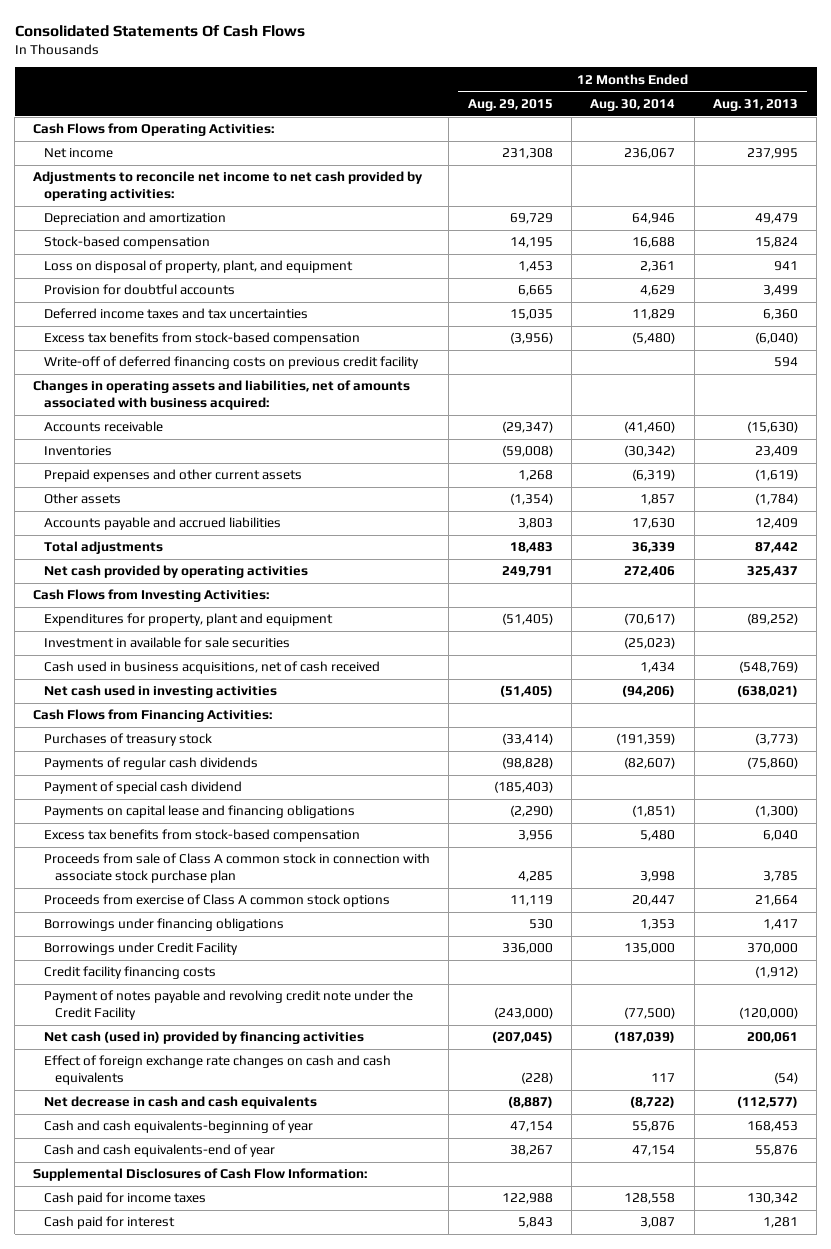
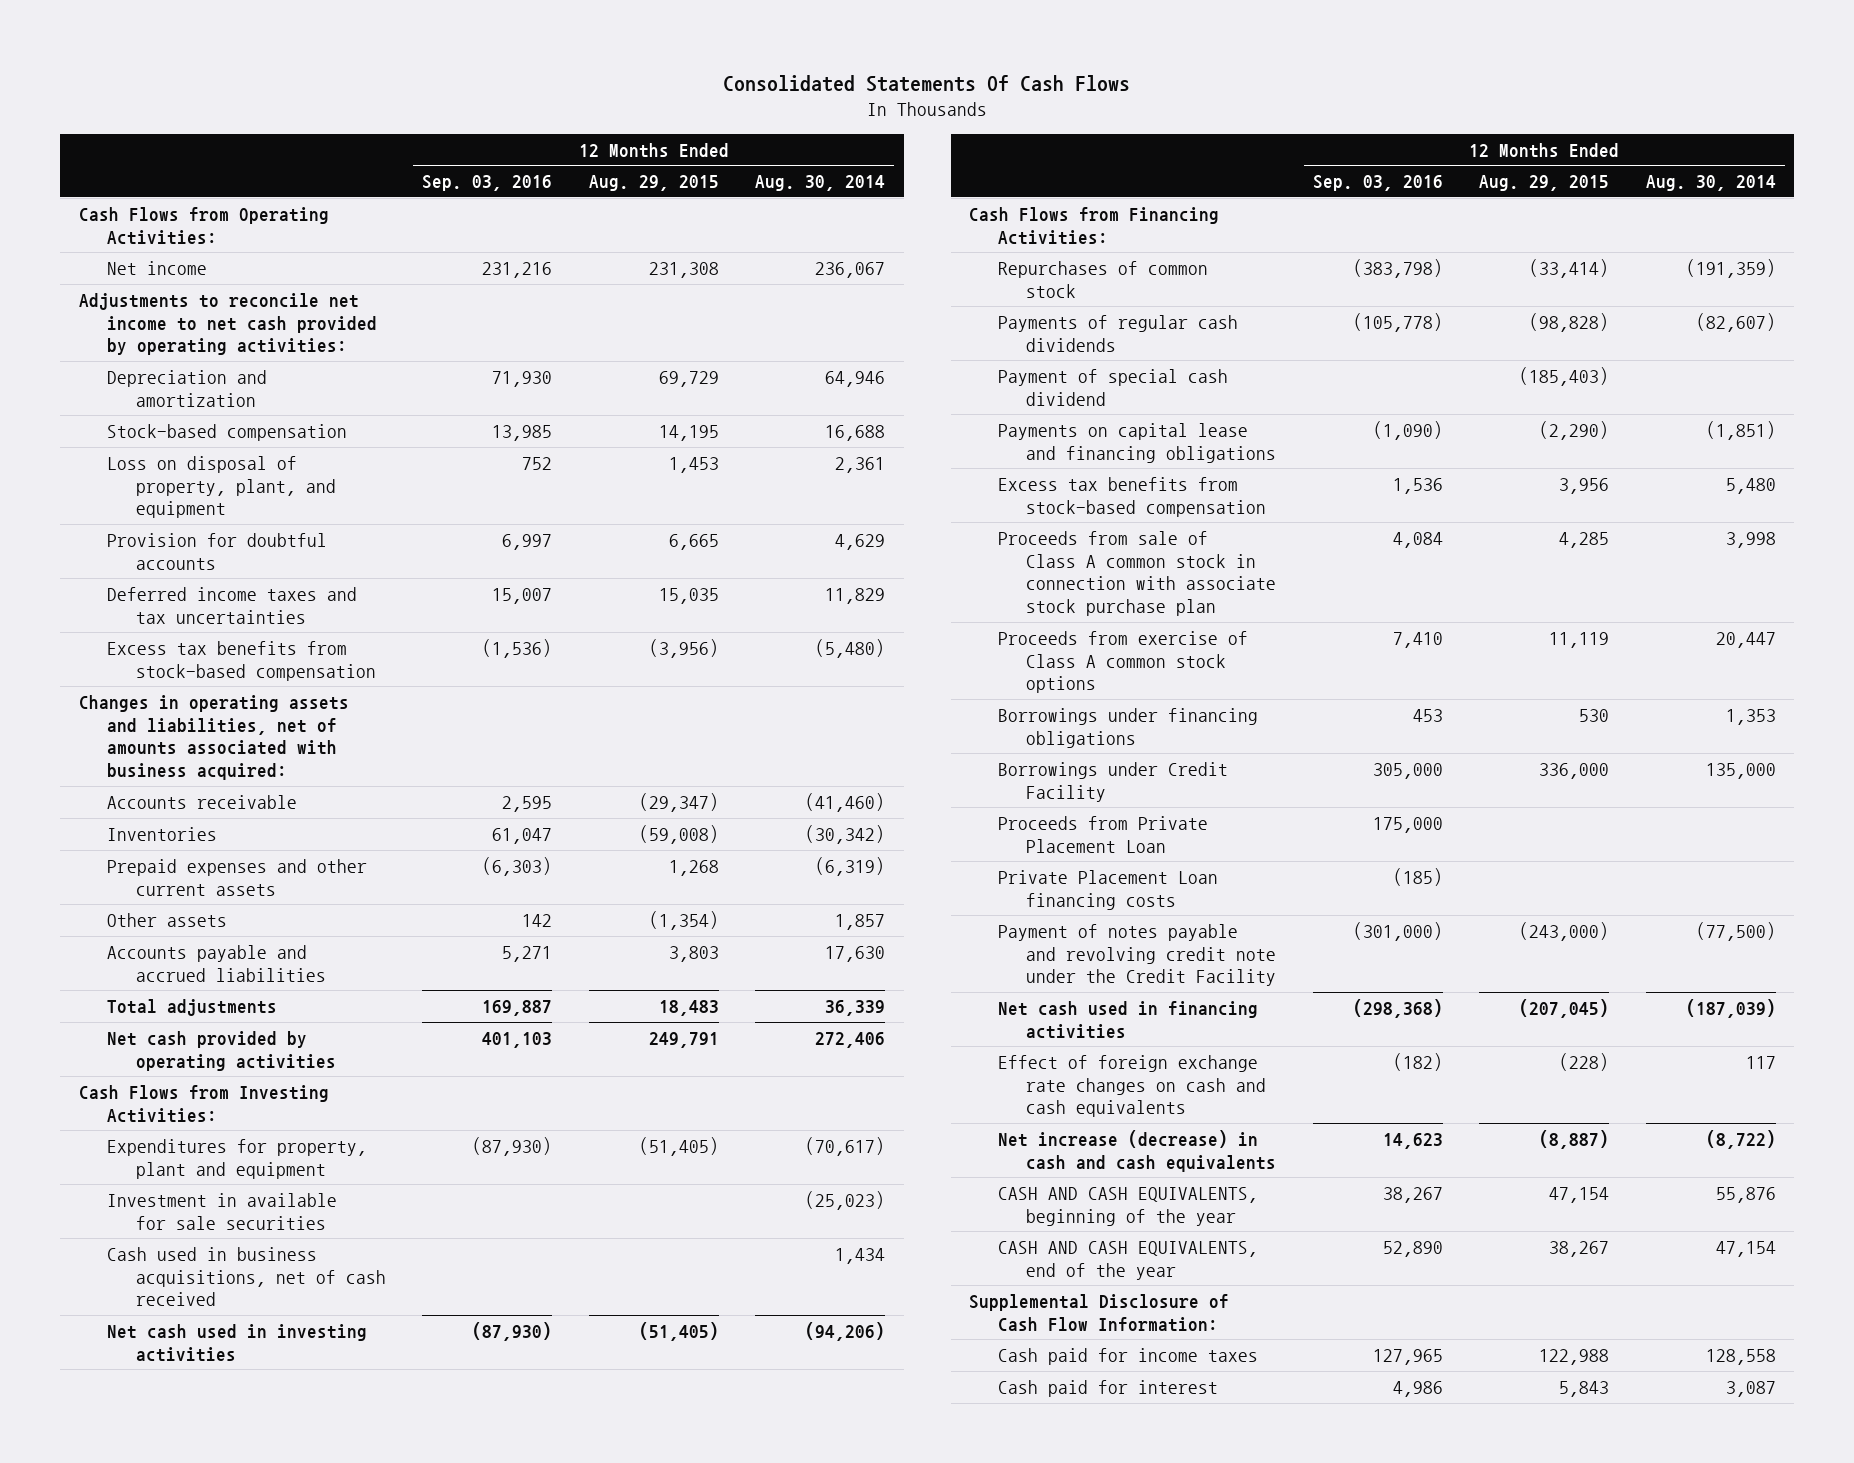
[712,98,798,111] Aug. 31, 2013 -> none
none -> [422,175,553,192] Sep. 03, 2016
[44,356,420,370] Write-off of deferred financing costs on previous credit facility -> none
[44,733,213,747] Purchases of treasury stock -> [997,260,1208,298] Repurchases of common stock
none -> [997,815,1208,853] Proceeds from Private Placement Loan
[44,966,217,980] Credit facility financing costs -> [997,869,1218,910] Private Placement Loan financing costs
[44,1031,365,1045] Net cash (used in) provided by financing activities -> [997,1000,1258,1039] Net cash used in financing activities
[44,1096,318,1110] Net decrease in cash and cash equivalents -> [997,1129,1277,1172] Net increase (decrease) in cash and cash equivalents
[44,1120,314,1134] Cash and cash equivalents-beginning of year -> [997,1186,1258,1226] CASH AND CASH EQUIVALENTS, beginning of the year
[44,1144,276,1158] Cash and cash equivalents-end of year -> [997,1240,1258,1280] CASH AND CASH EQUIVALENTS, end of the year
[33,1168,368,1182] Supplemental Disclosures of Cash Flow Information: -> [968,1293,1229,1332] Supplemental Disclosure of Cash Flow Information:

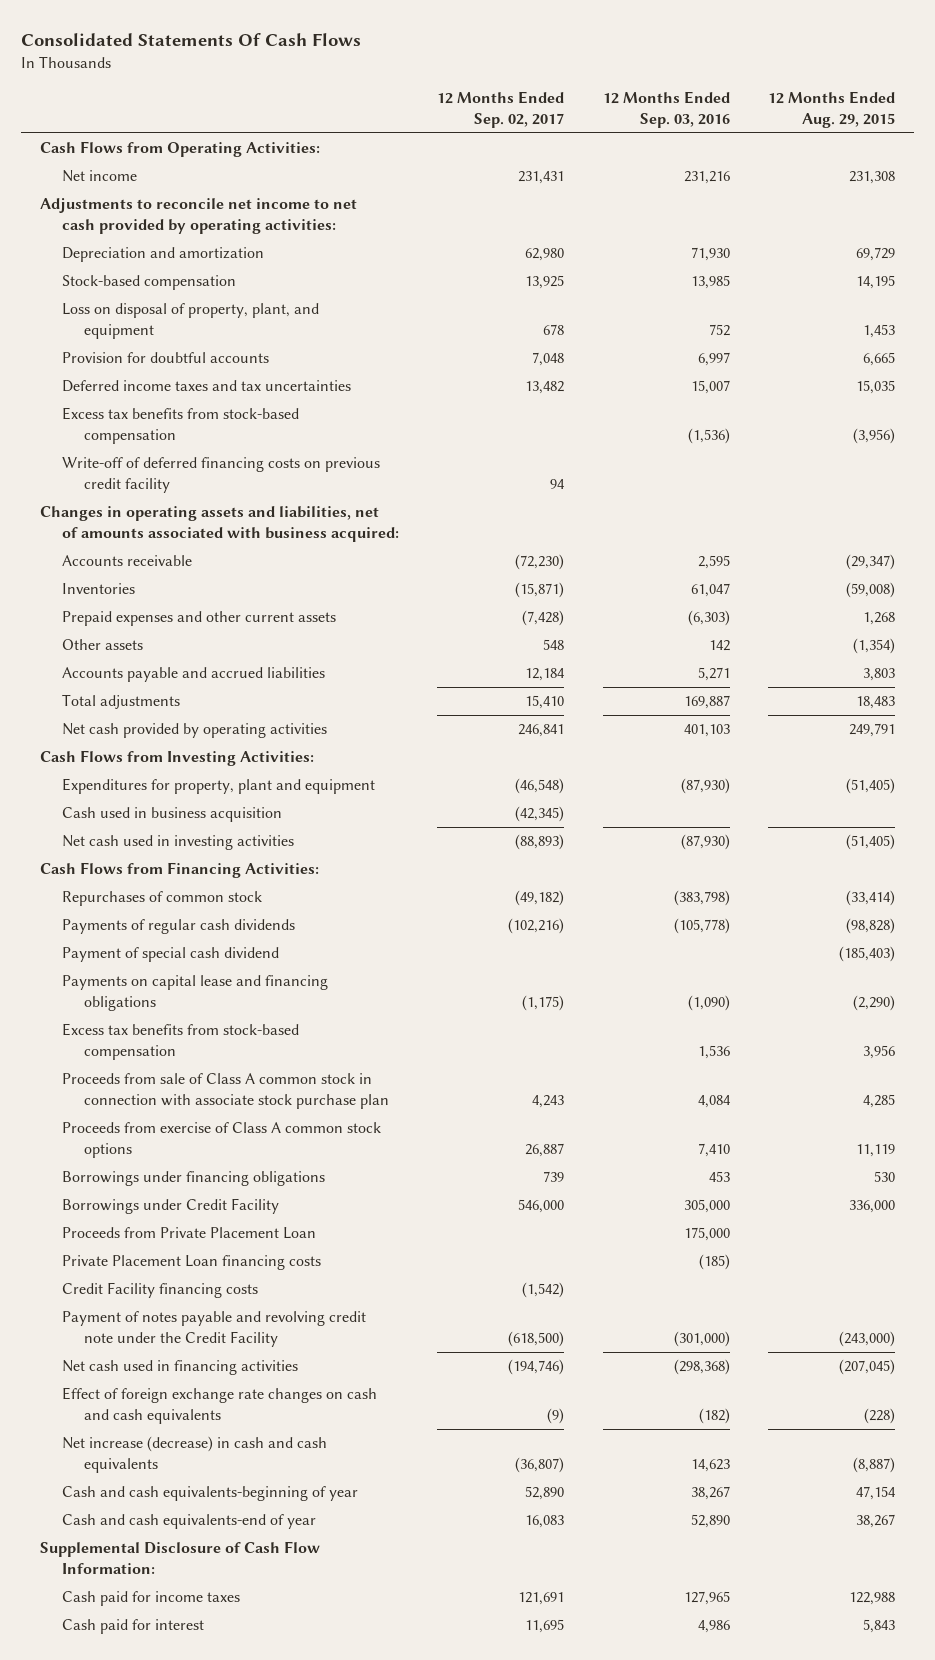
[755,175,886,192] Aug. 30, 2014 -> none
none -> [437,91,565,129] 12 Months Ended Sep. 02, 2017
none -> [62,457,381,494] Write-off of deferred financing costs on previous credit facility
[107,1192,338,1230] Investment in available for sale securities -> none
[107,1246,386,1307] Cash used in business acquisitions, net of cash received -> [62,807,283,823] Cash used in business acquisition
none -> [62,1282,259,1299] Credit Facility financing costs
[997,1186,1258,1226] CASH AND CASH EQUIVALENTS, beginning of the year -> [62,1486,359,1502] Cash and cash equivalents-beginning of year
[997,1240,1258,1280] CASH AND CASH EQUIVALENTS, end of the year -> [62,1514,317,1530] Cash and cash equivalents-end of year

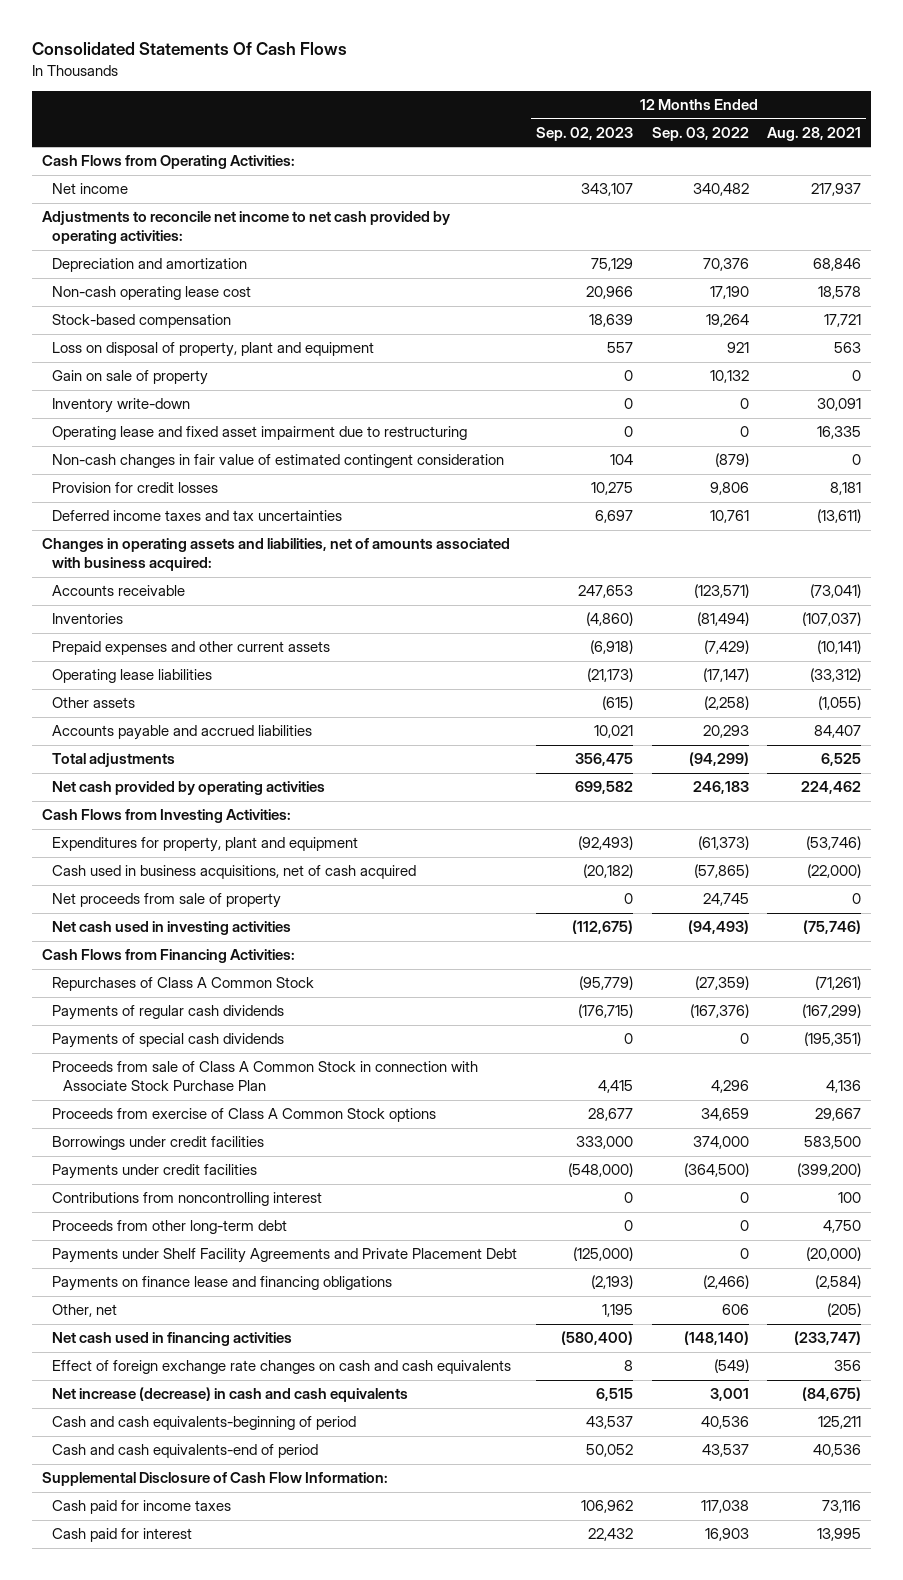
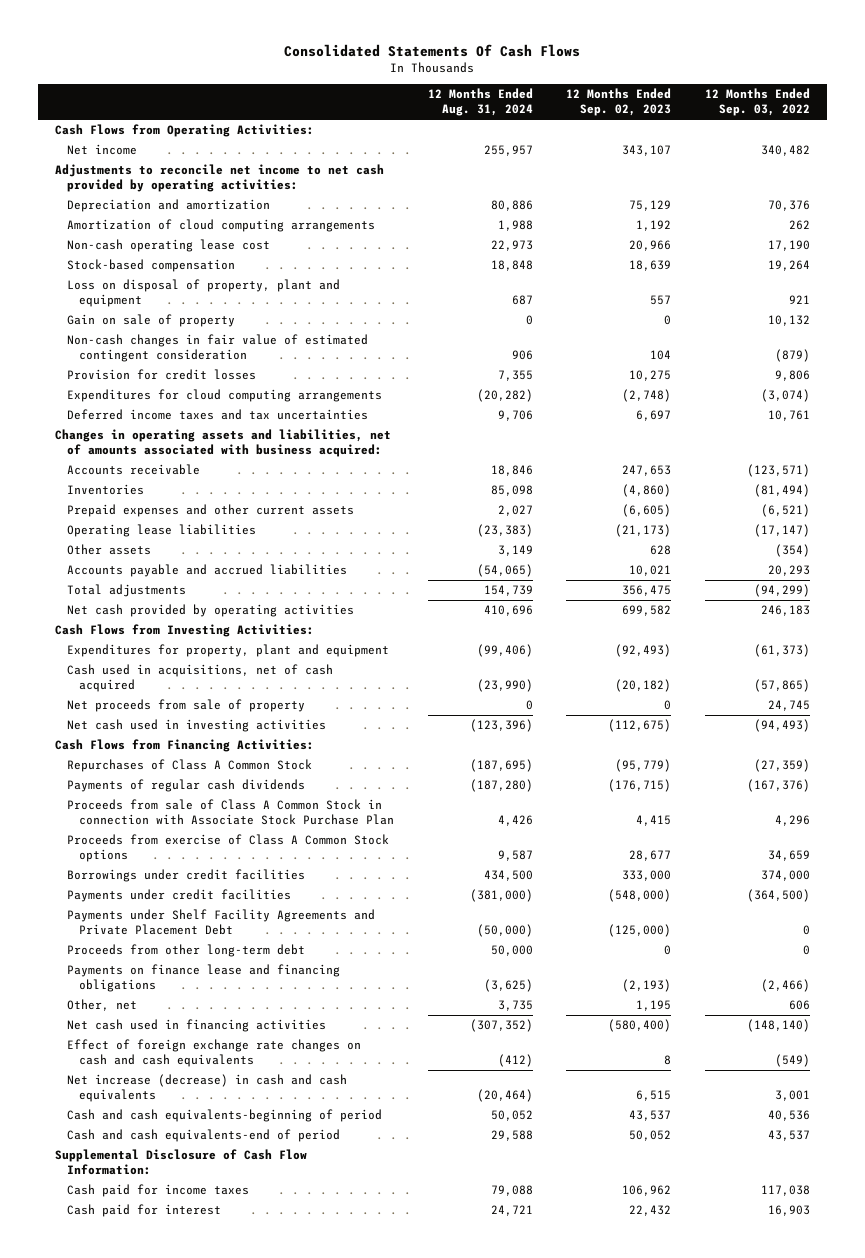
[767,126,862,141] Aug. 28, 2021 -> none
none -> [427,88,533,117] 12 Months Ended Aug. 31, 2024
none -> [66,219,375,233] Amortization of cloud computing arrangements
[52,398,191,414] Inventory write-down -> none
[52,426,468,441] Operating lease and fixed asset impairment due to restructuring -> none
none -> [66,389,382,403] Expenditures for cloud computing arrangements
[590,640,634,655] (6,918) -> [622,504,672,518] (6,605)
[703,640,749,655] (7,429) -> [761,504,811,518] (6,521)
[602,696,634,711] (615) -> [650,545,672,556] 628
[703,696,749,711] (2,258) -> [775,544,811,558] (354)
[52,865,417,880] Cash used in business acquisitions, net of cash acquired -> [66,664,333,693] Cash used in acquisitions, net of cash acquired
[52,1033,285,1049] Payments of special cash dividends -> none
[52,1192,323,1207] Contributions from noncontrolling interest -> none
[52,1220,288,1235] Proceeds from other long-term debt -> [66,944,305,958] Proceeds from other long-term debt

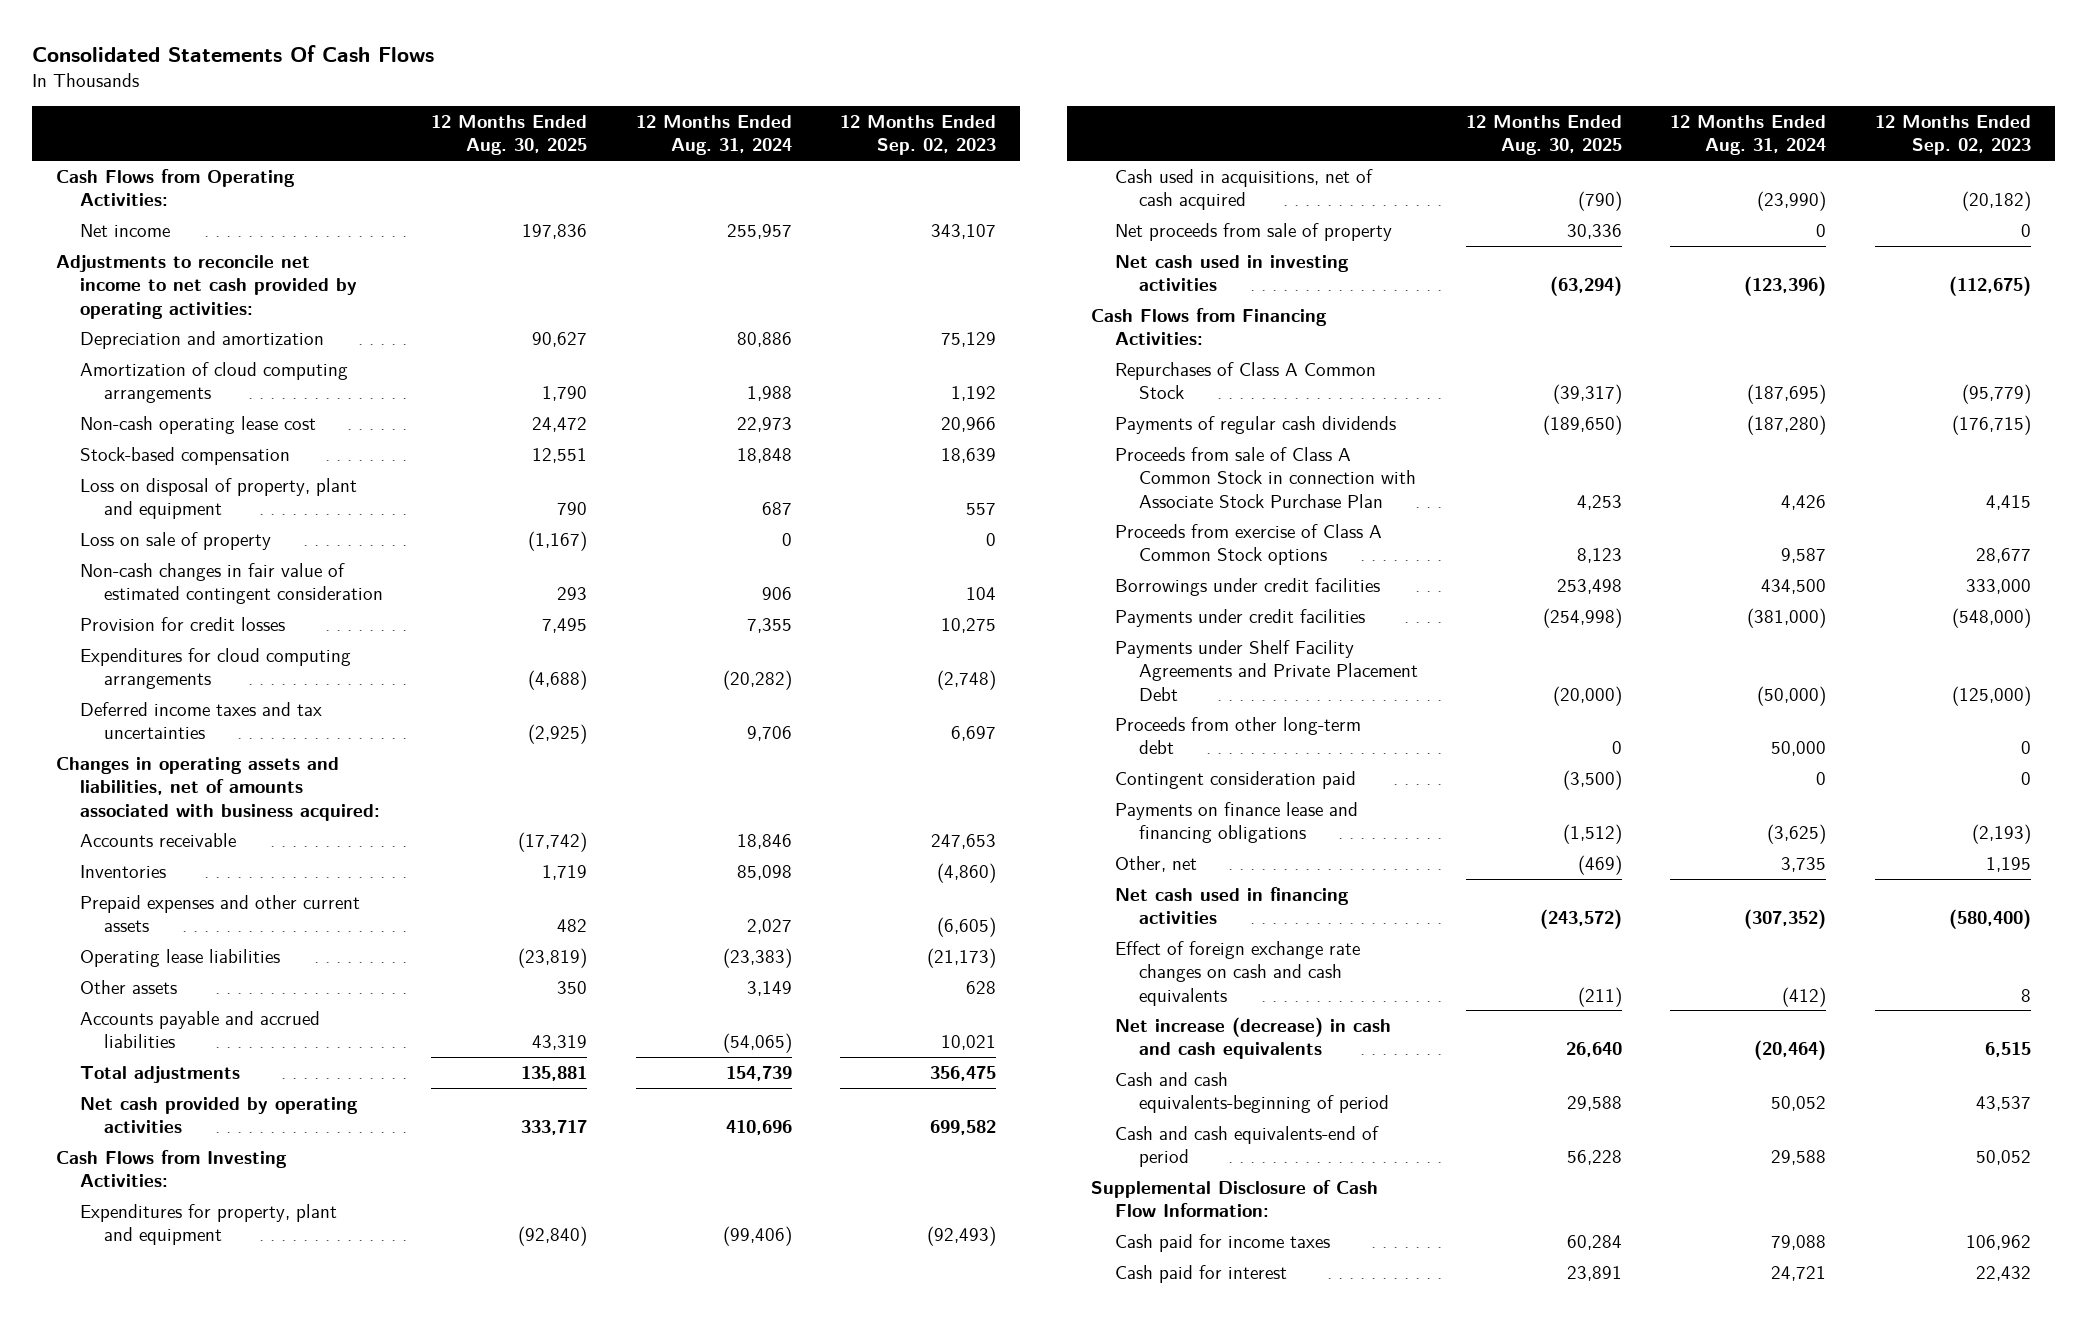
[705,88,811,117] 12 Months Ended Sep. 03, 2022 -> none
none -> [431,115,588,156] 12 Months Ended Aug. 30, 2025
[66,314,235,328] Gain on sale of property -> [80,532,272,551] Loss on sale of property
none -> [1115,771,1357,790] Contingent consideration paid

